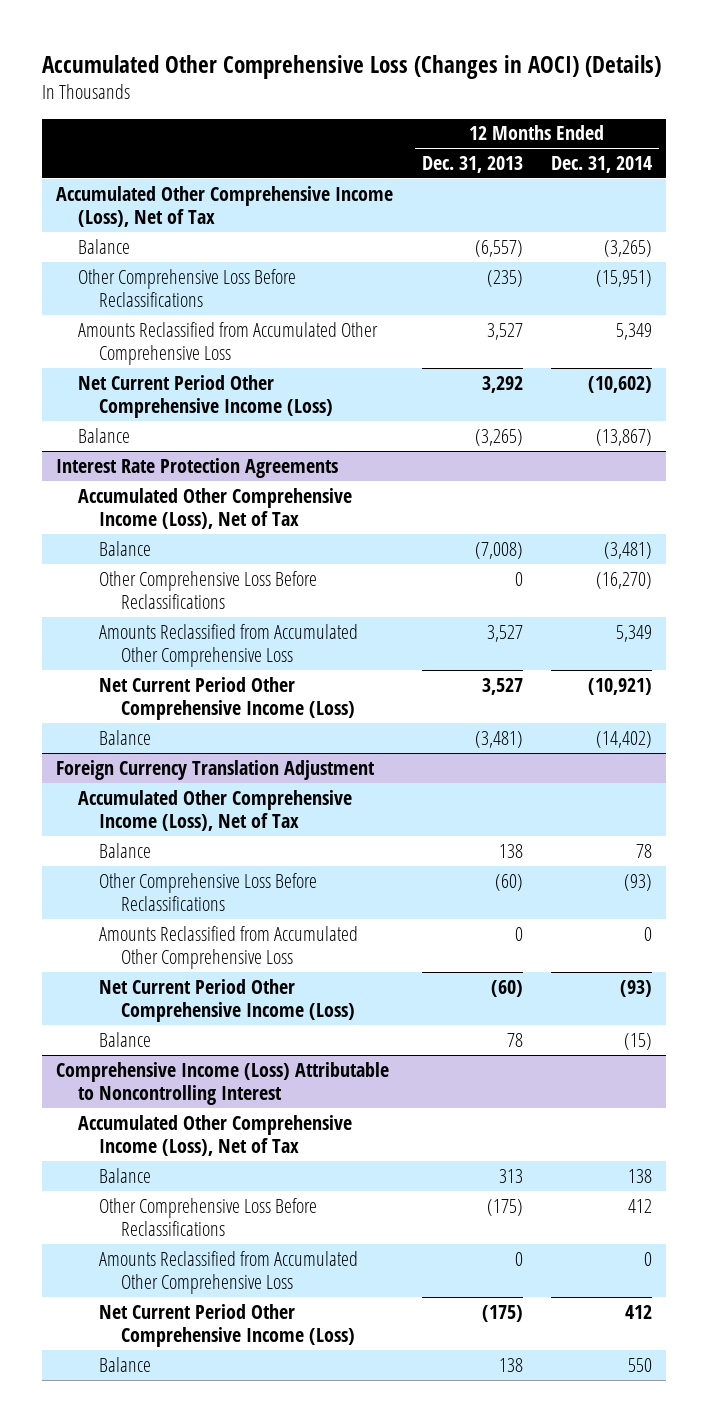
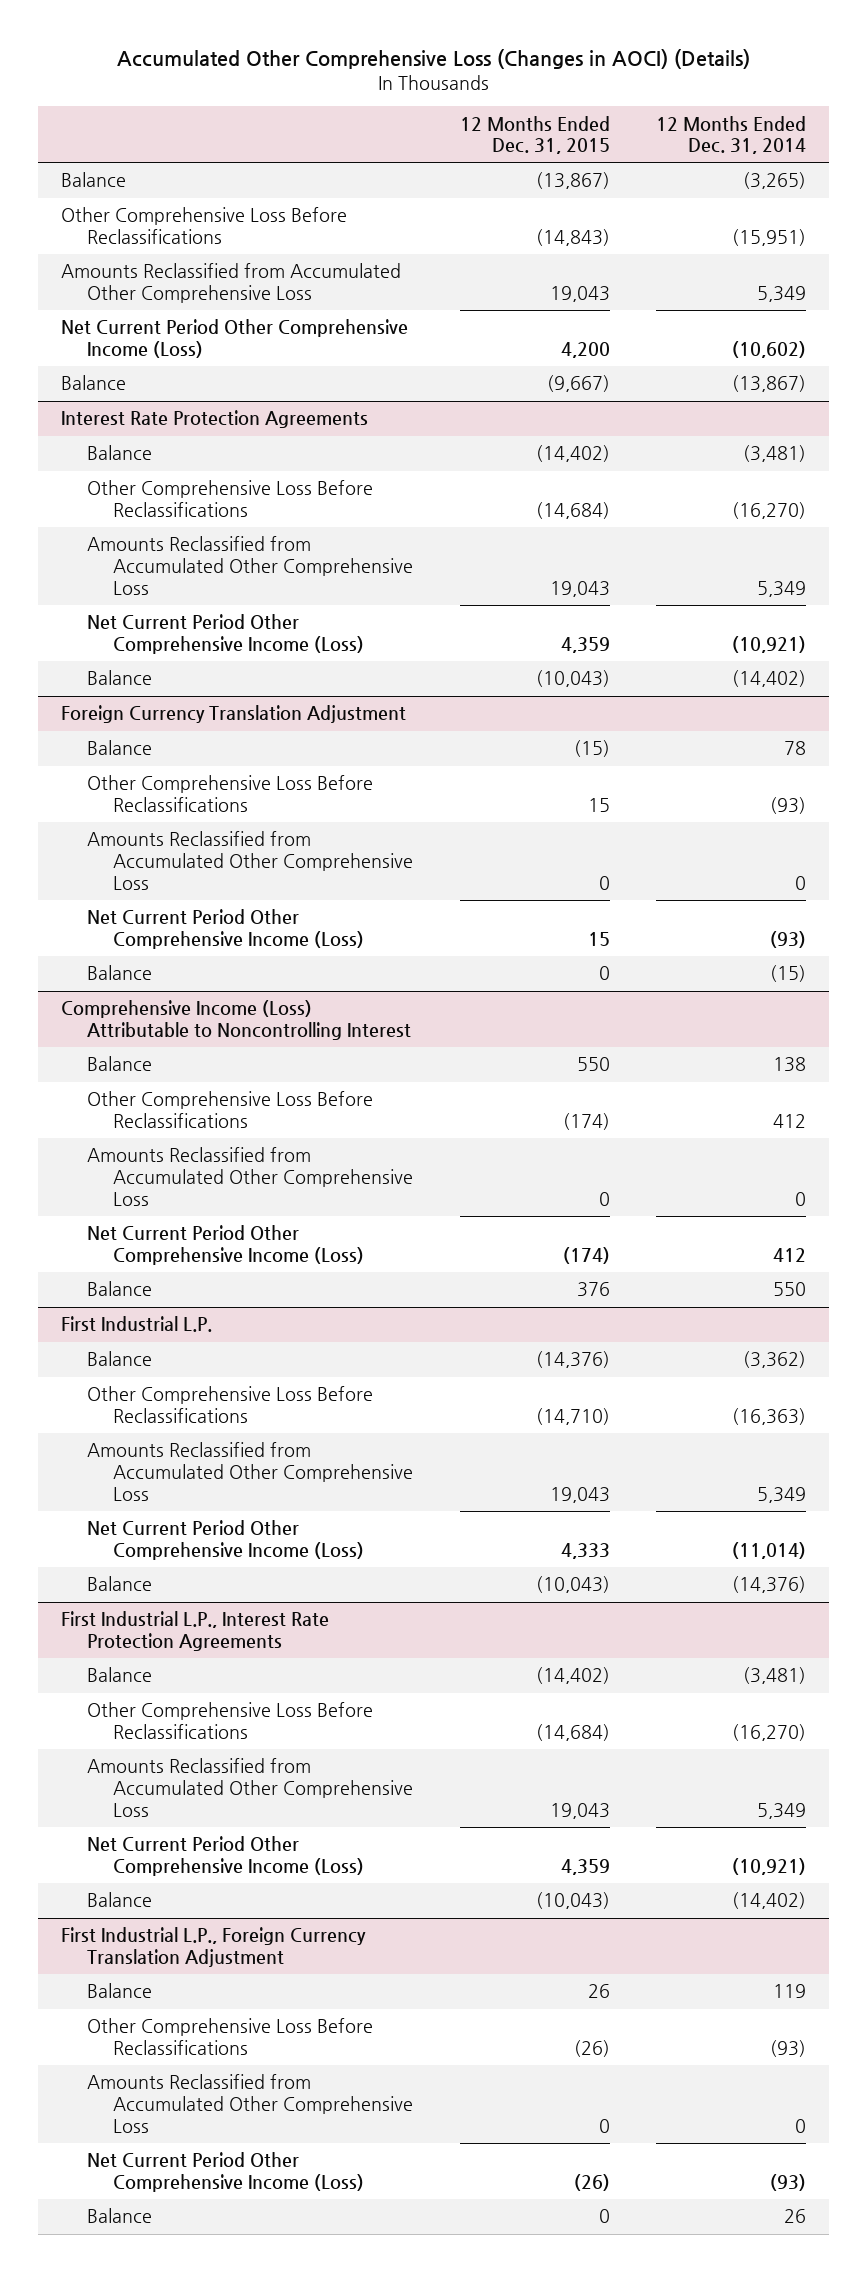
[421,156,523,174] Dec. 31, 2013 -> none
none -> [459,115,610,155] 12 Months Ended Dec. 31, 2015
[56,185,394,227] Accumulated Other Comprehensive Income (Loss), Net of Tax -> none
[77,487,352,529] Accumulated Other Comprehensive Income (Loss), Net of Tax -> none
[77,789,352,831] Accumulated Other Comprehensive Income (Loss), Net of Tax -> none
[77,1114,352,1156] Accumulated Other Comprehensive Income (Loss), Net of Tax -> none
none -> [61,1316,213,1333] First Industrial L.P.
none -> [87,1351,153,1367] Balance
none -> [87,1386,374,1424] Other Comprehensive Loss Before Reclassifications
none -> [87,1442,414,1501] Amounts Reclassified from Accumulated Other Comprehensive Loss
none -> [87,1520,365,1561] Net Current Period Other Comprehensive Income (Loss)
none -> [87,1576,153,1592] Balance
none -> [61,1611,330,1652] First Industrial L.P., Interest Rate Protection Agreements
none -> [87,1667,153,1683] Balance
none -> [87,1702,374,1740] Other Comprehensive Loss Before Reclassifications
none -> [87,1758,414,1817] Amounts Reclassified from Accumulated Other Comprehensive Loss
none -> [87,1836,365,1877] Net Current Period Other Comprehensive Income (Loss)
none -> [87,1892,153,1908] Balance
none -> [61,1927,367,1968] First Industrial L.P., Foreign Currency Translation Adjustment
none -> [87,1983,153,1999] Balance
none -> [87,2018,374,2056] Other Comprehensive Loss Before Reclassifications
none -> [87,2074,414,2133] Amounts Reclassified from Accumulated Other Comprehensive Loss
none -> [87,2152,365,2193] Net Current Period Other Comprehensive Income (Loss)
none -> [87,2208,153,2224] Balance

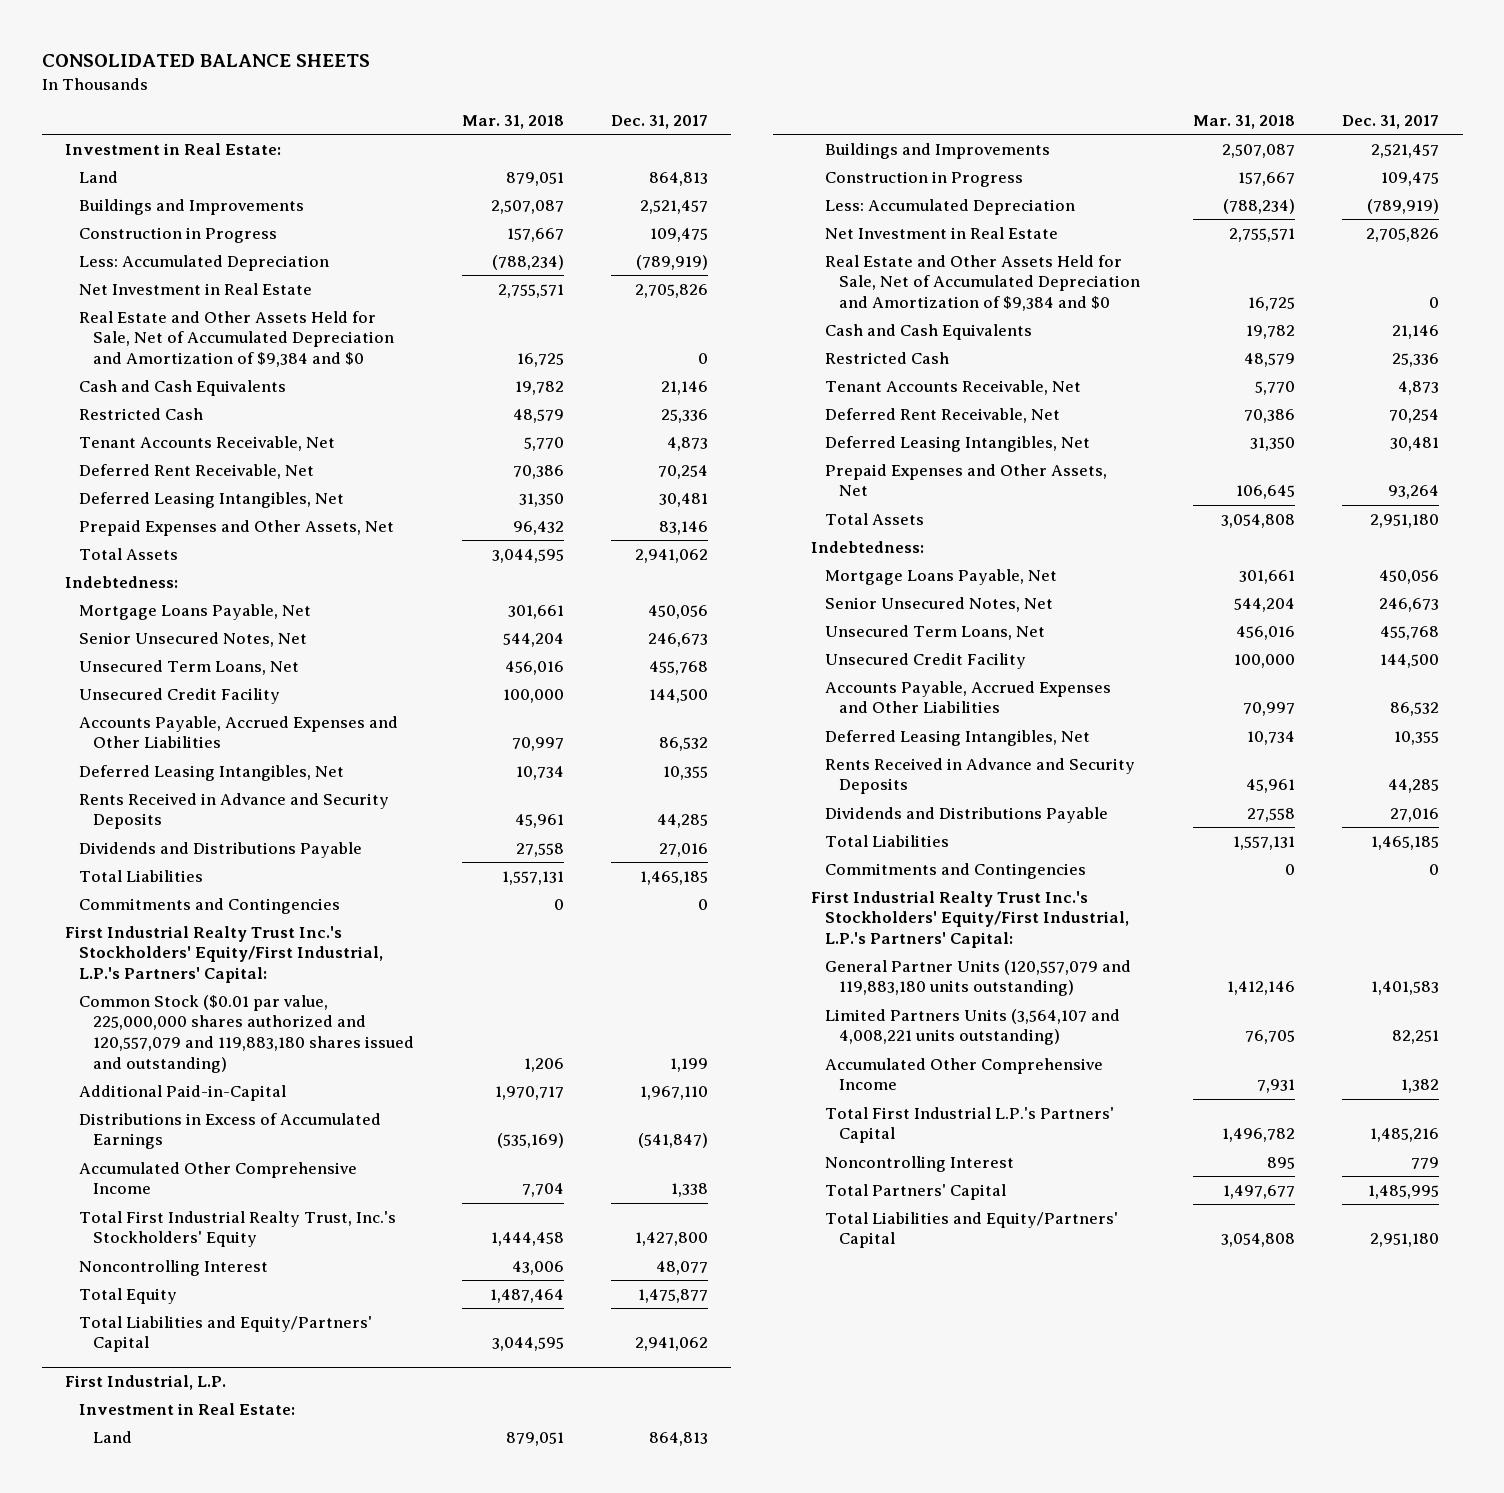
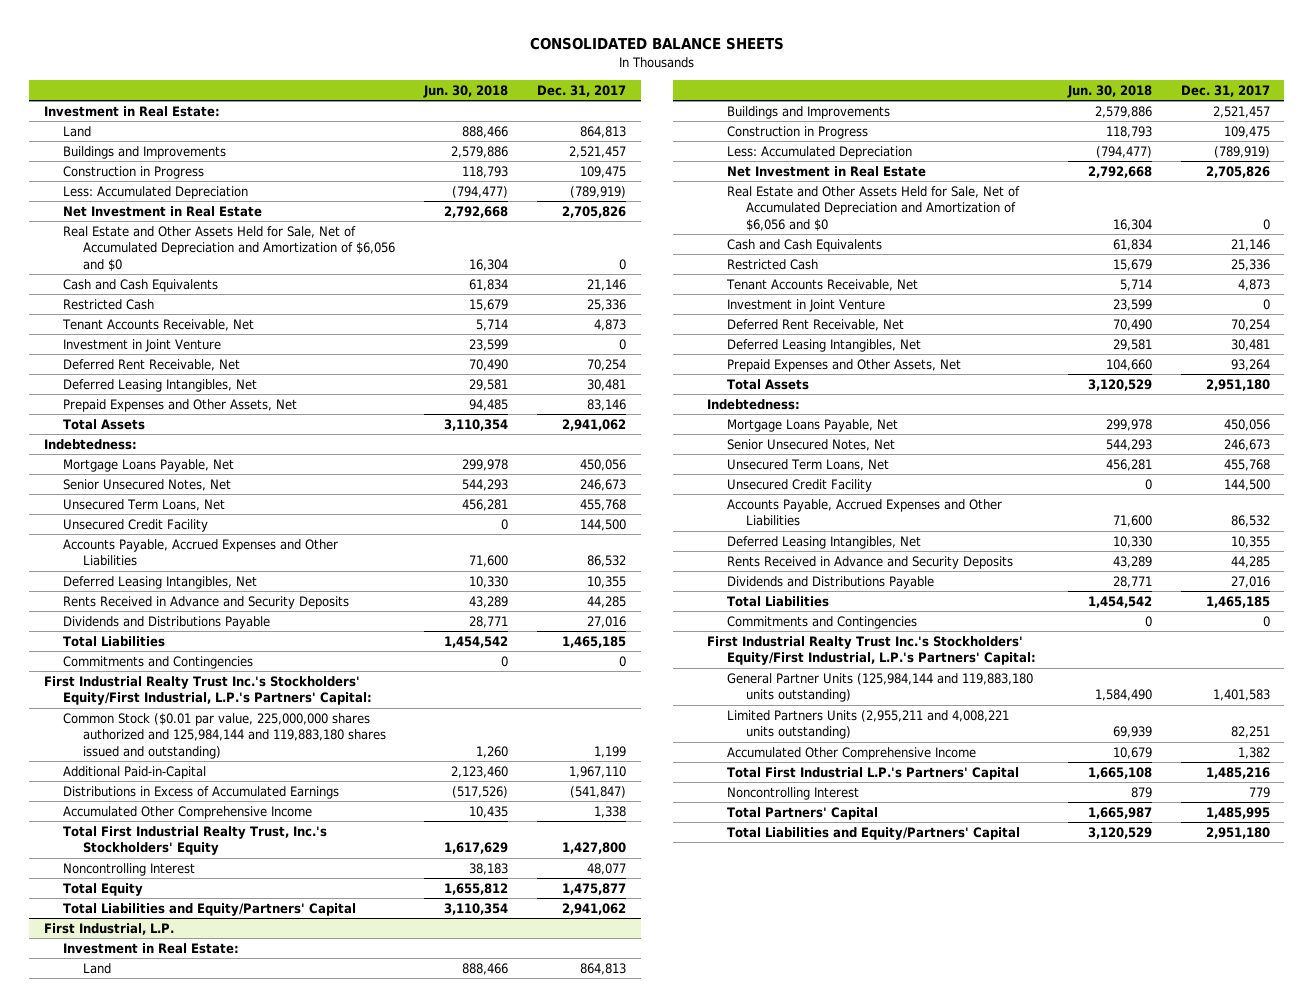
[461,114,564,129] Mar. 31, 2018 -> none
none -> [423,84,509,98] Jun. 30, 2018
[79,310,395,367] Real Estate and Other Assets Held for Sale, Net of Accumulated Depreciation and Amortization of $9,384 and $0 -> [63,225,395,271] Real Estate and Other Assets Held for Sale, Net of Accumulated Depreciation and Amortization of $6,056 and $0
none -> [63,338,222,352] Investment in Joint Venture
[79,994,415,1073] Common Stock ($0.01 par value, 225,000,000 shares authorized and 120,557,079 and 119,883,180 shares issued and outstanding) -> [63,712,386,759] Common Stock ($0.01 par value, 225,000,000 shares authorized and 125,984,144 and 119,883,180 shares issued and outstanding)
[824,254,1140,311] Real Estate and Other Assets Held for Sale, Net of Accumulated Depreciation and Amortization of $9,384 and $0 -> [726,185,1020,231] Real Estate and Other Assets Held for Sale, Net of Accumulated Depreciation and Amortization of $6,056 and $0
none -> [726,298,885,312] Investment in Joint Venture
[824,959,1131,997] General Partner Units (120,557,079 and 119,883,180 units outstanding) -> [726,672,1033,703] General Partner Units (125,984,144 and 119,883,180 units outstanding)
[824,1008,1120,1046] Limited Partners Units (3,564,107 and 4,008,221 units outstanding) -> [726,709,1009,740] Limited Partners Units (2,955,211 and 4,008,221 units outstanding)

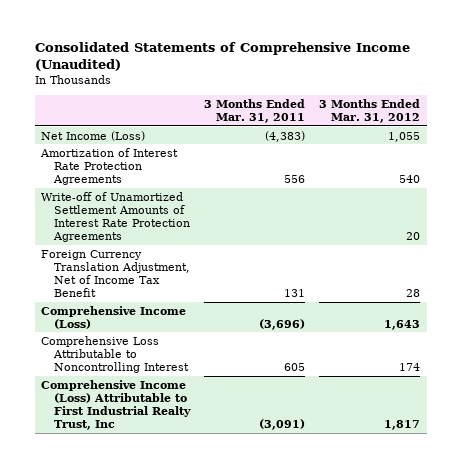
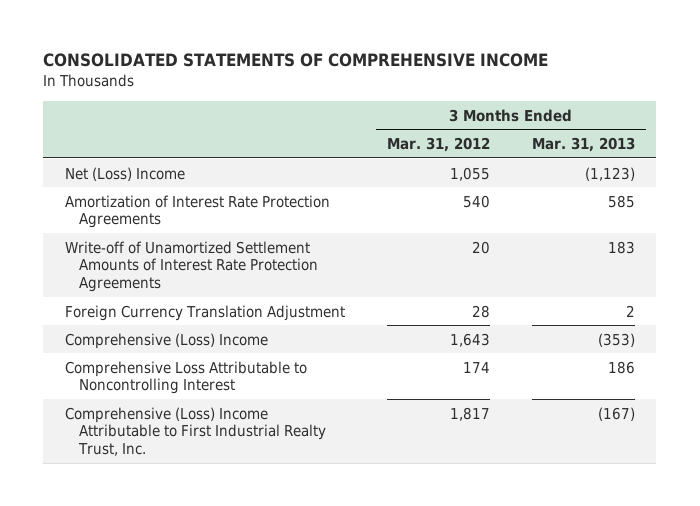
[34,41,410,72] Consolidated Statements of Comprehensive Income (Unaudited) -> [43,53,549,68] CONSOLIDATED STATEMENTS OF COMPREHENSIVE INCOME
[204,99,306,124] 3 Months Ended Mar. 31, 2011 -> none
none -> [532,136,636,152] Mar. 31, 2013
[41,130,146,141] Net Income (Loss) -> [64,166,185,181] Net (Loss) Income
[41,249,191,297] Foreign Currency Translation Adjustment, Net of Income Tax Benefit -> none
none -> [64,304,345,321] Foreign Currency Translation Adjustment
[41,305,187,329] Comprehensive Income (Loss) -> [64,332,268,349] Comprehensive (Loss) Income
[41,379,192,430] Comprehensive Income (Loss) Attributable to First Industrial Realty Trust, Inc -> [64,406,327,457] Comprehensive (Loss) Income Attributable to First Industrial Realty Trust, Inc.

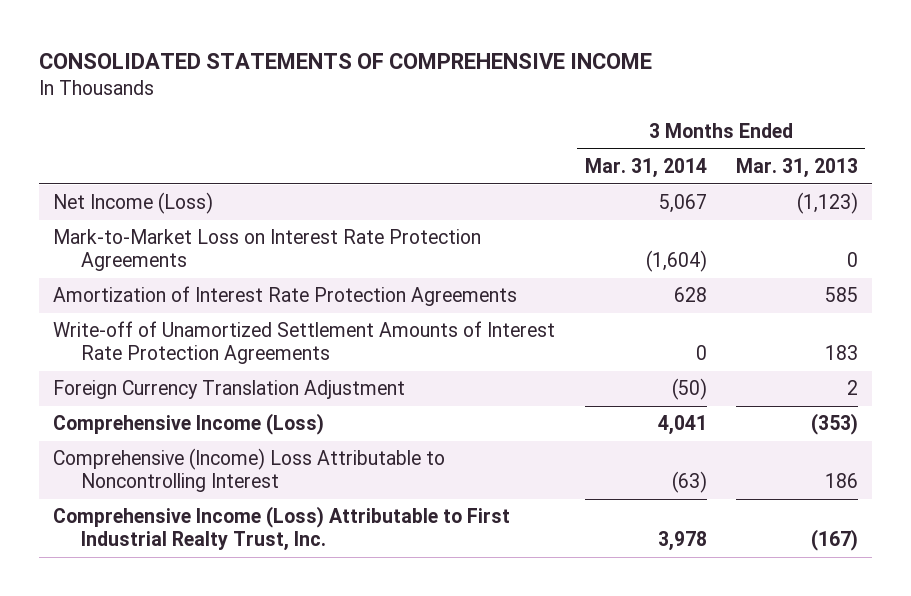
[386,136,490,152] Mar. 31, 2012 -> none
none -> [584,158,707,179] Mar. 31, 2014
[64,166,185,181] Net (Loss) Income -> [53,192,214,215] Net Income (Loss)
none -> [53,229,482,272] Mark-to-Market Loss on Interest Rate Protection Agreements
[64,332,268,349] Comprehensive (Loss) Income -> [53,413,325,436] Comprehensive Income (Loss)
[64,360,307,395] Comprehensive Loss Attributable to Noncontrolling Interest -> [53,448,446,493] Comprehensive (Income) Loss Attributable to Noncontrolling Interest
[64,406,327,457] Comprehensive (Loss) Income Attributable to First Industrial Realty Trust, Inc. -> [53,506,511,552] Comprehensive Income (Loss) Attributable to First Industrial Realty Trust, Inc.

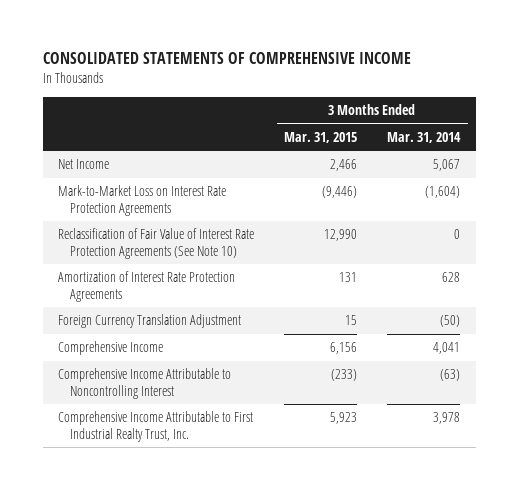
[735,158,858,179] Mar. 31, 2013 -> none
none -> [284,132,358,144] Mar. 31, 2015
[53,192,214,215] Net Income (Loss) -> [57,159,109,170] Net Income
none -> [57,228,254,259] Reclassification of Fair Value of Interest Rate Protection Agreements (See Note 10)
[53,321,556,365] Write-off of Unamortized Settlement Amounts of Interest Rate Protection Agreements -> none
[53,413,325,436] Comprehensive Income (Loss) -> [57,341,163,356] Comprehensive Income
[53,448,446,493] Comprehensive (Income) Loss Attributable to Noncontrolling Interest -> [57,368,231,399] Comprehensive Income Attributable to Noncontrolling Interest
[53,506,511,552] Comprehensive Income (Loss) Attributable to First Industrial Realty Trust, Inc. -> [57,411,253,442] Comprehensive Income Attributable to First Industrial Realty Trust, Inc.

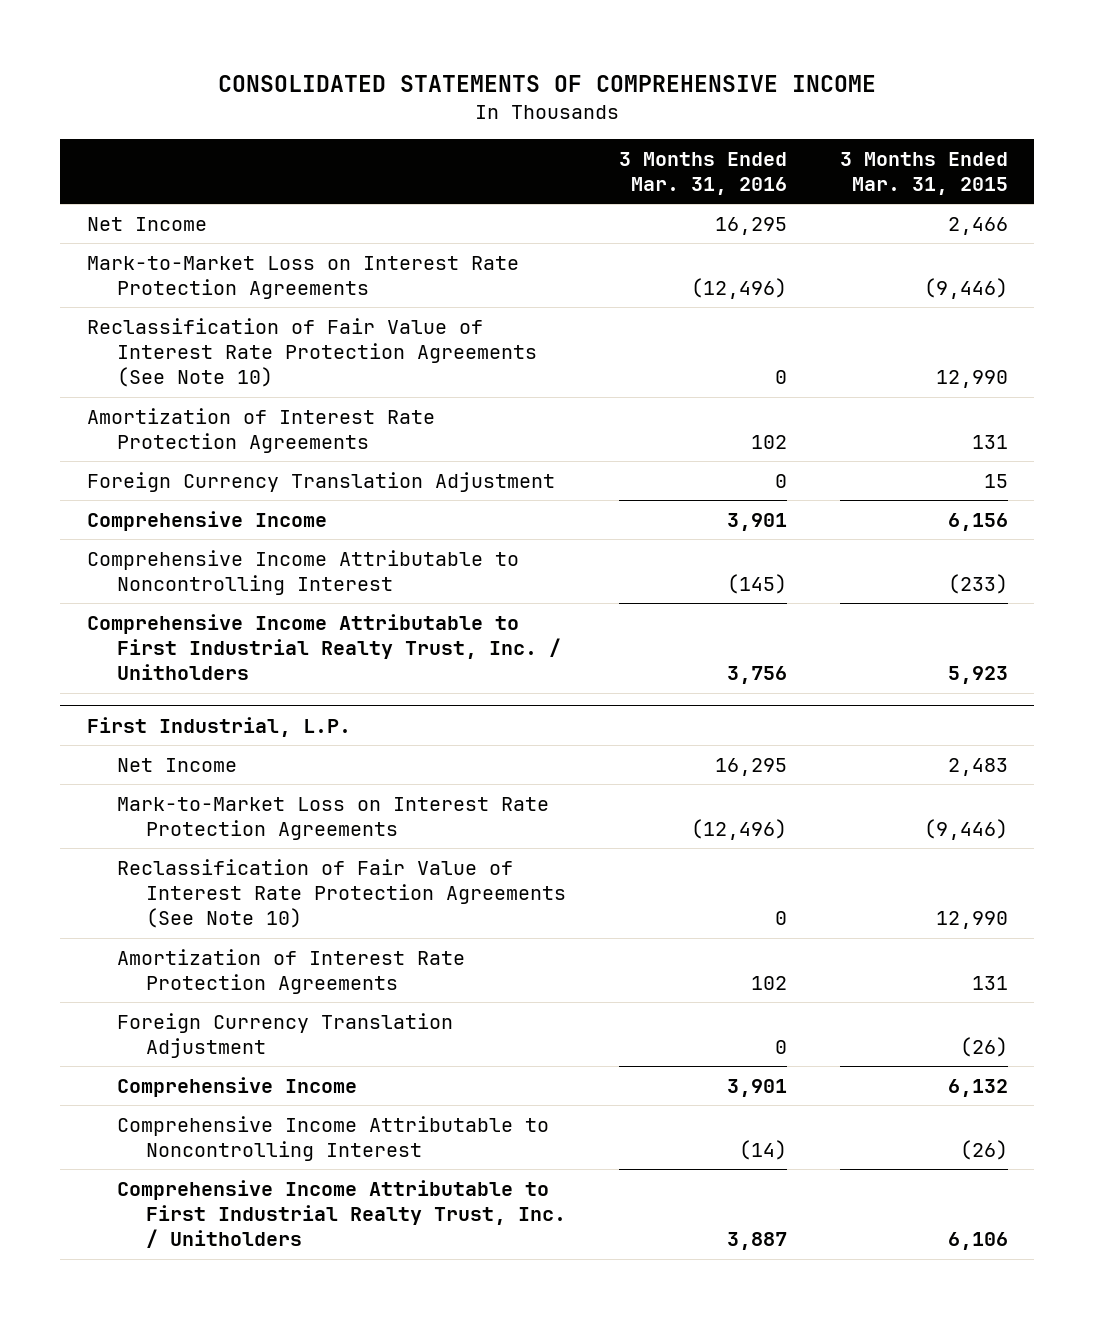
[387,132,462,144] Mar. 31, 2014 -> none
none -> [619,151,788,196] 3 Months Ended Mar. 31, 2016
[57,411,253,442] Comprehensive Income Attributable to First Industrial Realty Trust, Inc. -> [86,613,561,681] Comprehensive Income Attributable to First Industrial Realty Trust, Inc. / Unitholders
none -> [86,716,351,737] First Industrial, L.P.
none -> [116,757,237,772] Net Income
none -> [116,796,549,841] Mark-to-Market Loss on Interest Rate Protection Agreements
none -> [116,858,567,929] Reclassification of Fair Value of Interest Rate Protection Agreements (See Note 10)
none -> [116,948,465,995] Amortization of Interest Rate Protection Agreements
none -> [116,1012,453,1059] Foreign Currency Translation Adjustment
none -> [116,1076,357,1097] Comprehensive Income
none -> [116,1115,549,1162] Comprehensive Income Attributable to Noncontrolling Interest
none -> [116,1179,567,1249] Comprehensive Income Attributable to First Industrial Realty Trust, Inc. / Unitholders

